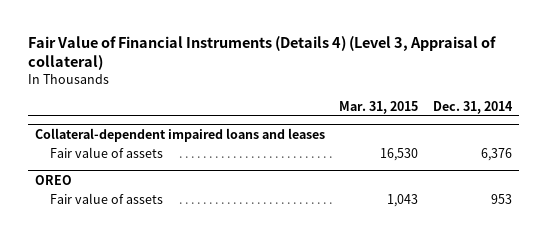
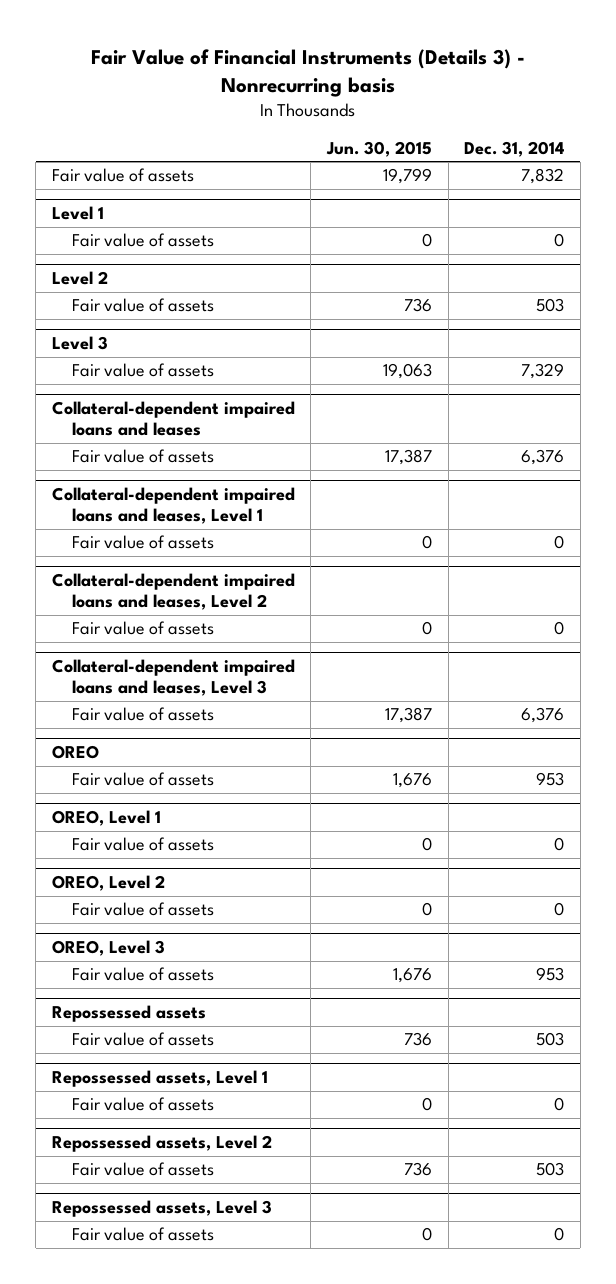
[28,35,497,71] Fair Value of Financial Instruments (Details 4) (Level 3, Appraisal of collateral) -> [90,48,525,97] Fair Value of Financial Instruments (Details 3) - Nonrecurring basis
[339,101,419,115] Mar. 31, 2015 -> none
none -> [325,140,432,157] Jun. 30, 2015
none -> [51,168,194,183] Fair value of assets
none -> [51,206,104,221] Level 1
none -> [72,233,215,248] Fair value of assets
none -> [51,271,108,286] Level 2
none -> [72,298,215,313] Fair value of assets
none -> [51,336,108,351] Level 3
none -> [72,363,215,378] Fair value of assets
none -> [51,487,295,525] Collateral-dependent impaired loans and leases, Level 1
none -> [72,535,215,550] Fair value of assets
none -> [51,573,295,611] Collateral-dependent impaired loans and leases, Level 2
none -> [72,621,215,636] Fair value of assets
none -> [51,659,295,697] Collateral-dependent impaired loans and leases, Level 3
none -> [72,707,215,722] Fair value of assets
none -> [51,810,161,827] OREO, Level 1
none -> [72,837,215,852] Fair value of assets
none -> [51,875,165,892] OREO, Level 2
none -> [72,902,215,917] Fair value of assets
none -> [51,940,165,957] OREO, Level 3
none -> [72,967,215,982] Fair value of assets
none -> [51,1005,206,1023] Repossessed assets
none -> [72,1032,215,1047] Fair value of assets
none -> [51,1070,268,1088] Repossessed assets, Level 1
none -> [72,1097,215,1112] Fair value of assets
none -> [51,1135,272,1153] Repossessed assets, Level 2
none -> [72,1162,215,1177] Fair value of assets
none -> [51,1200,272,1218] Repossessed assets, Level 3
none -> [72,1227,215,1242] Fair value of assets

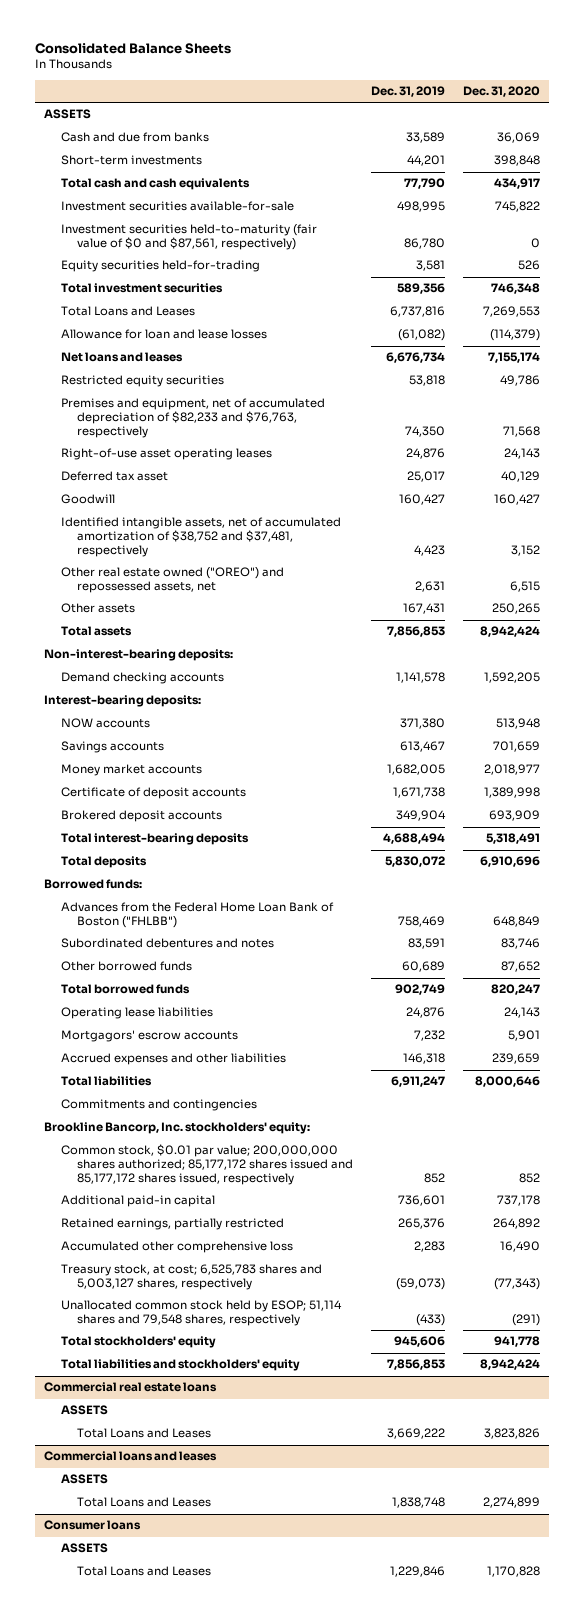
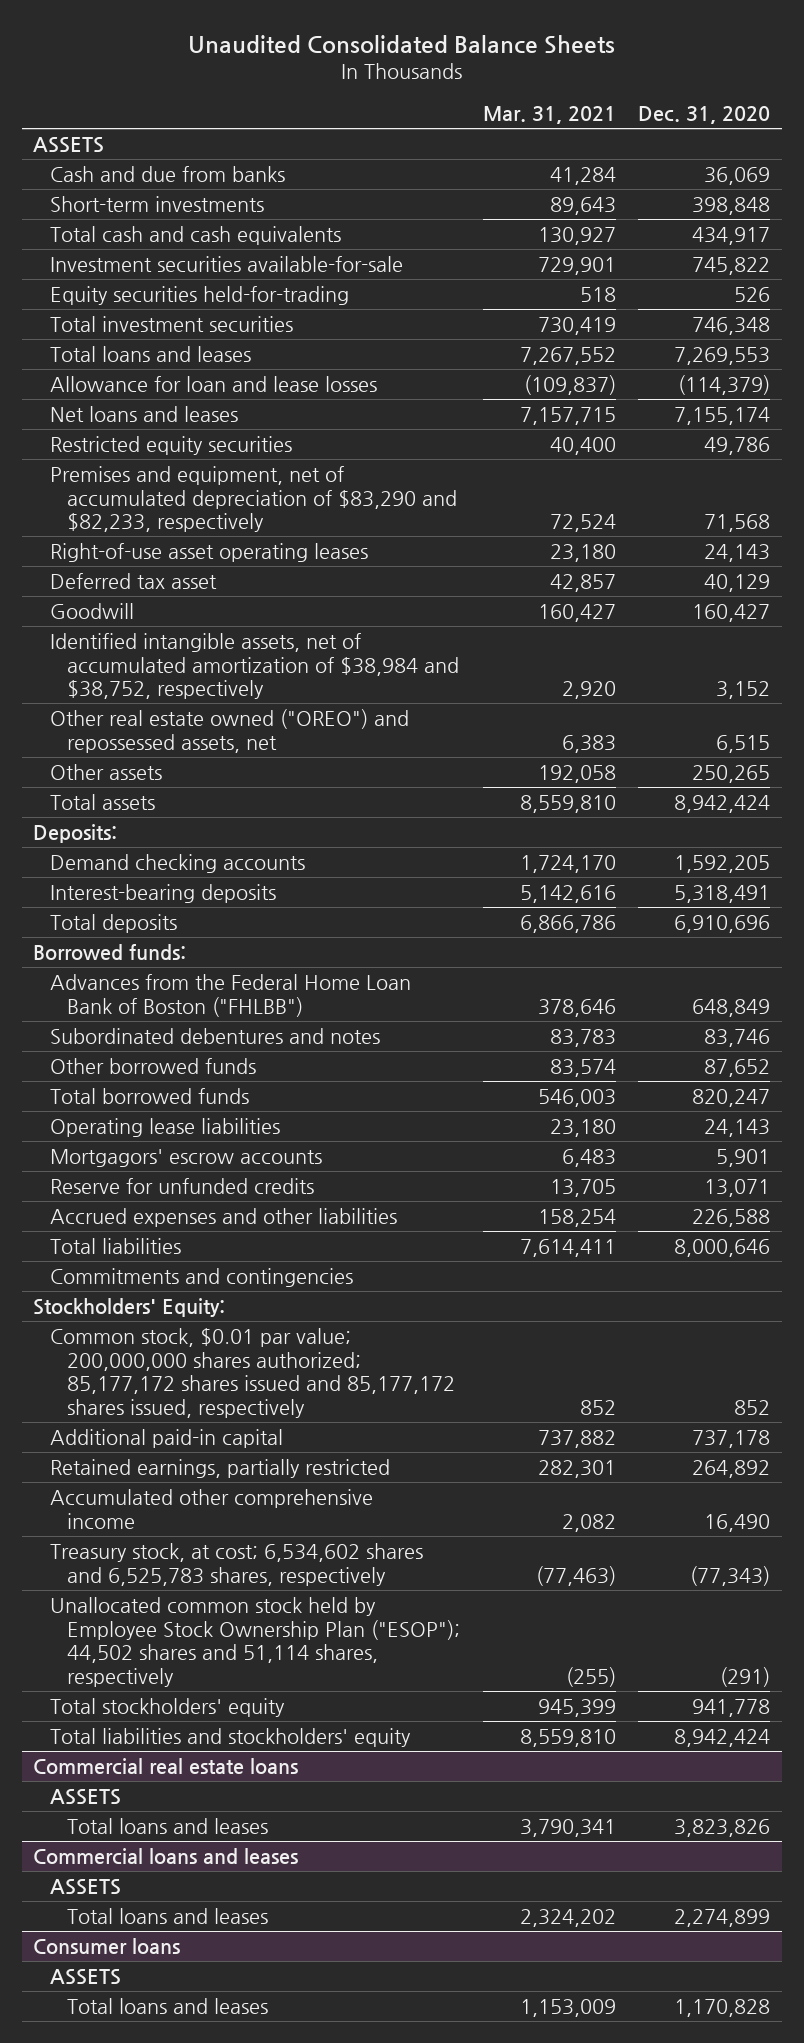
[35,42,232,54] Consolidated Balance Sheets -> [187,35,615,55] Unaudited Consolidated Balance Sheets
[371,85,446,97] Dec. 31, 2019 -> none
none -> [482,105,616,124] Mar. 31, 2021
[60,224,317,251] Investment securities held-to-maturity (fair value of $0 and $87,561, respectively) -> none
[60,306,195,317] Total Loans and Leases -> [50,345,252,362] Total loans and leases
[60,398,325,439] Premises and equipment, net of accumulated depreciation of $82,233 and $76,763, respectively -> [50,465,457,533] Premises and equipment, net of accumulated depreciation of $83,290 and $82,233, respectively
[60,517,341,558] Identified intangible assets, net of accumulated amortization of $38,752 and $37,481, respectively -> [50,632,459,700] Identified intangible assets, net of accumulated amortization of $38,984 and $38,752, respectively
[44,649,234,662] Non-interest-bearing deposits: -> none
none -> [33,823,118,843] Deposits:
[44,695,202,708] Interest-bearing deposits: -> none
[60,718,150,729] NOW accounts -> none
[60,741,164,754] Savings accounts -> none
[60,764,202,777] Money market accounts -> none
[60,787,246,800] Certificate of deposit accounts -> none
[60,810,222,823] Brokered deposit accounts -> none
[60,833,249,846] Total interest-bearing deposits -> [50,883,277,903] Interest-bearing deposits
none -> [50,1177,315,1194] Reserve for unfunded credits
[492,1053,541,1065] 239,659 -> [692,1208,771,1227] 226,588
[44,1122,311,1135] Brookline Bancorp, Inc. stockholders' equity: -> none
none -> [33,1297,226,1317] Stockholders' Equity:
[60,1241,293,1254] Accumulated other comprehensive loss -> [50,1488,374,1529] Accumulated other comprehensive income
[60,1264,322,1291] Treasury stock, at cost; 6,525,783 shares and 5,003,127 shares, respectively -> [50,1542,424,1586] Treasury stock, at cost; 6,534,602 shares and 6,525,783 shares, respectively
[60,1300,342,1327] Unallocated common stock held by ESOP; 51,114 shares and 79,548 shares, respectively -> [50,1596,460,1687] Unallocated common stock held by Employee Stock Ownership Plan ("ESOP"); 44,502 shares and 51,114 shares, respectively
[77,1428,212,1439] Total Loans and Leases -> [66,1817,268,1834] Total loans and leases
[77,1497,212,1508] Total Loans and Leases -> [66,1907,268,1924] Total loans and leases
[77,1566,212,1577] Total Loans and Leases -> [66,1997,268,2014] Total loans and leases

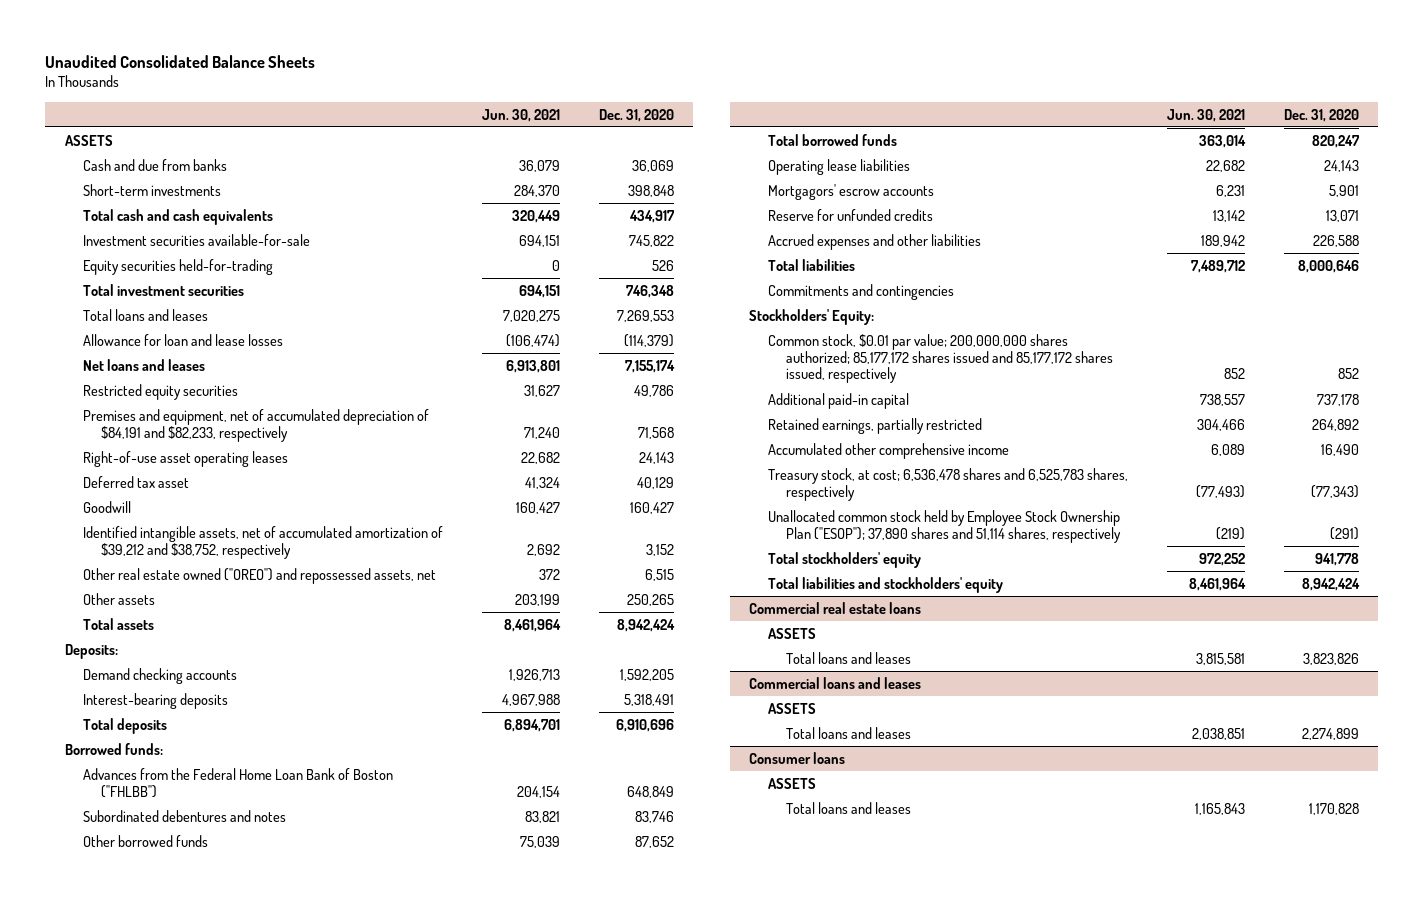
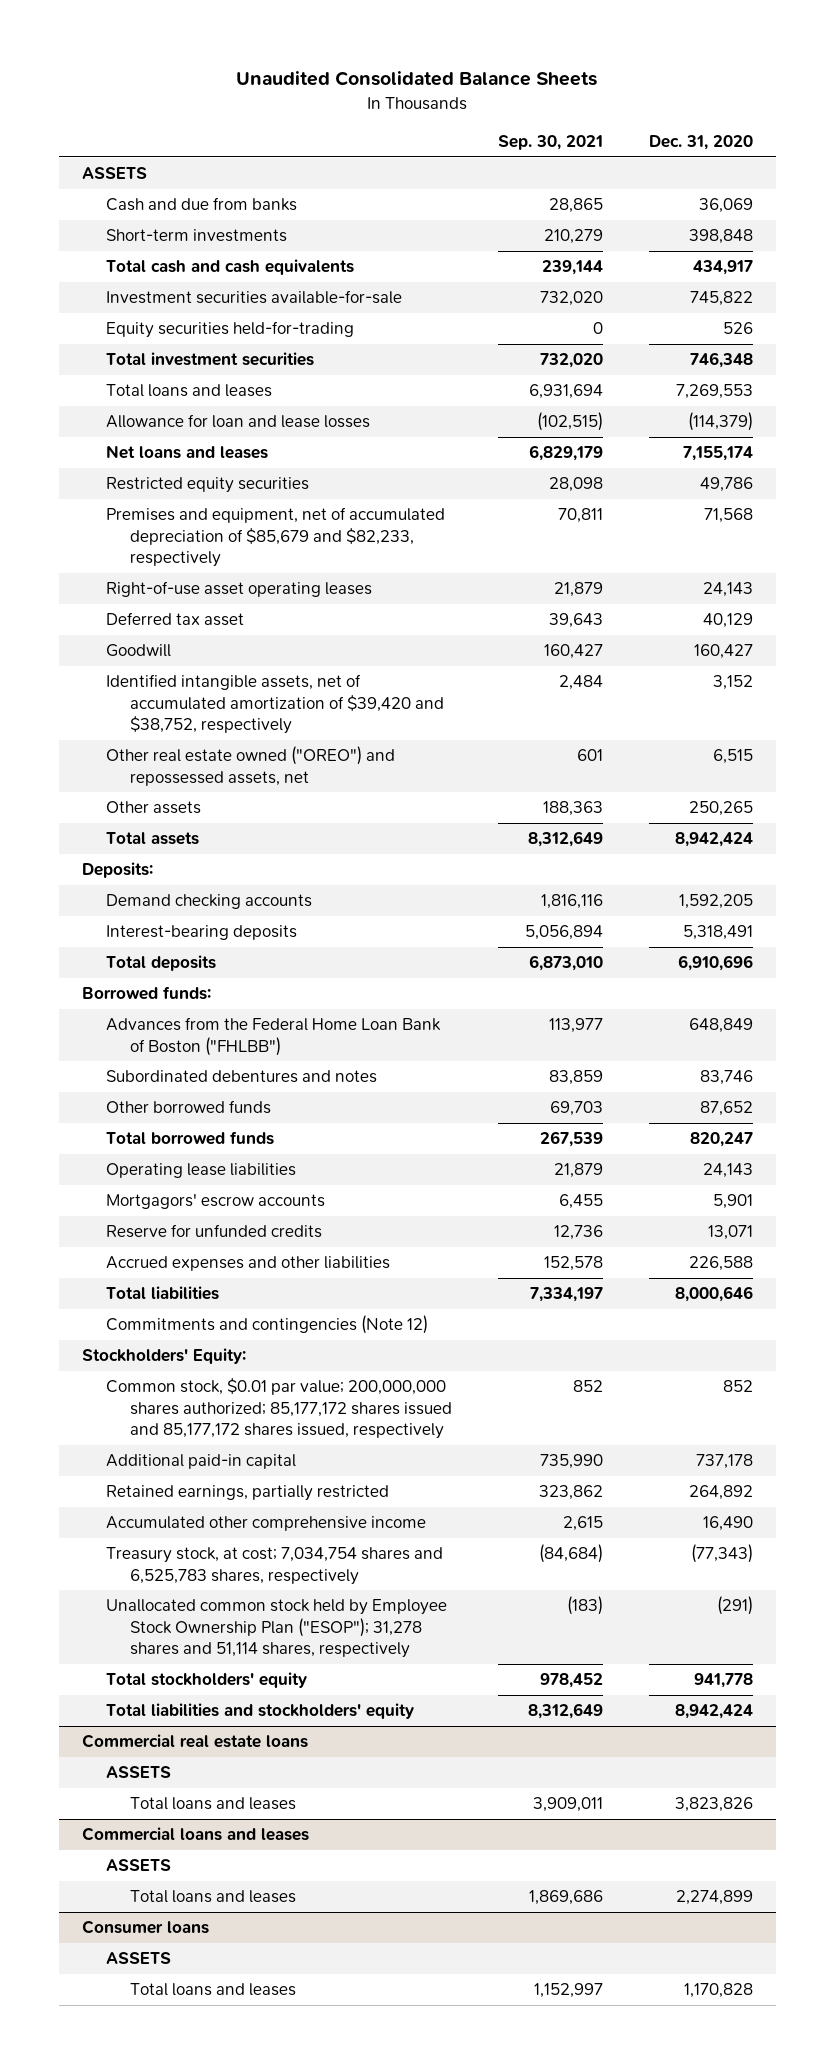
[481,108,560,122] Jun. 30, 2021 -> none
none -> [497,135,603,151] Sep. 30, 2021
[82,408,429,442] Premises and equipment, net of accumulated depreciation of $84,191 and $82,233, respectively -> [105,507,445,568] Premises and equipment, net of accumulated depreciation of $85,679 and $82,233, respectively
[82,525,443,559] Identified intangible assets, net of accumulated amortization of $39,212 and $38,752, respectively -> [105,674,444,735] Identified intangible assets, net of accumulated amortization of $39,420 and $38,752, respectively
[767,283,954,300] Commitments and contingencies -> [105,1315,428,1335] Commitments and contingencies (Note 12)
[767,467,1128,501] Treasury stock, at cost; 6,536,478 shares and 6,525,783 shares, respectively -> [105,1547,443,1585] Treasury stock, at cost; 7,034,754 shares and 6,525,783 shares, respectively
[767,509,1121,543] Unallocated common stock held by Employee Stock Ownership Plan ("ESOP"); 37,890 shares and 51,114 shares, respectively -> [105,1599,447,1659] Unallocated common stock held by Employee Stock Ownership Plan ("ESOP"); 31,278 shares and 51,114 shares, respectively

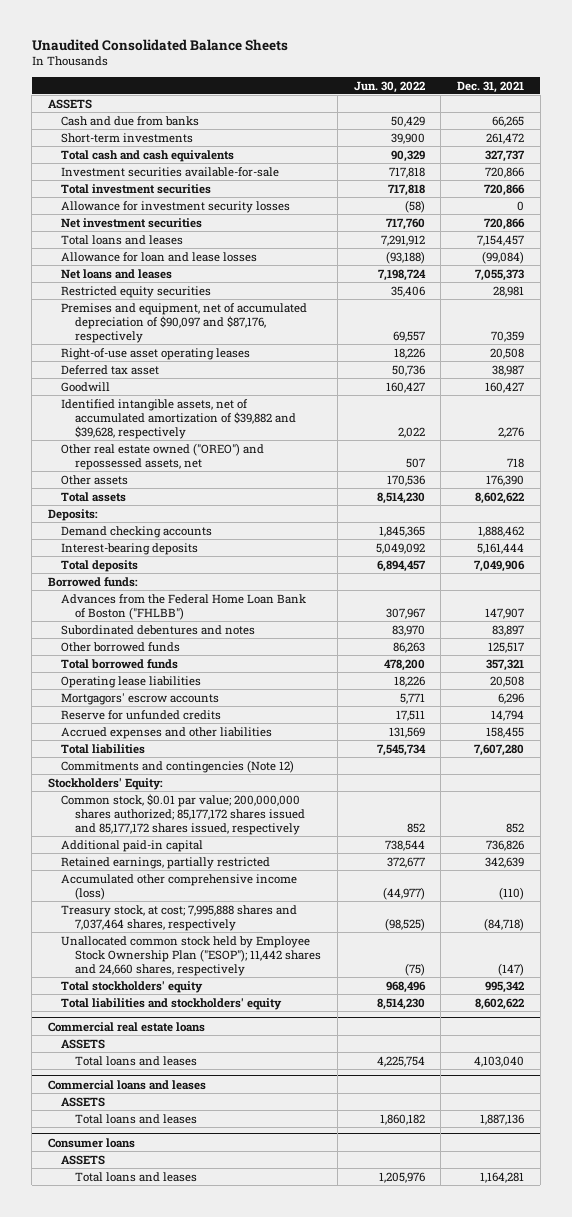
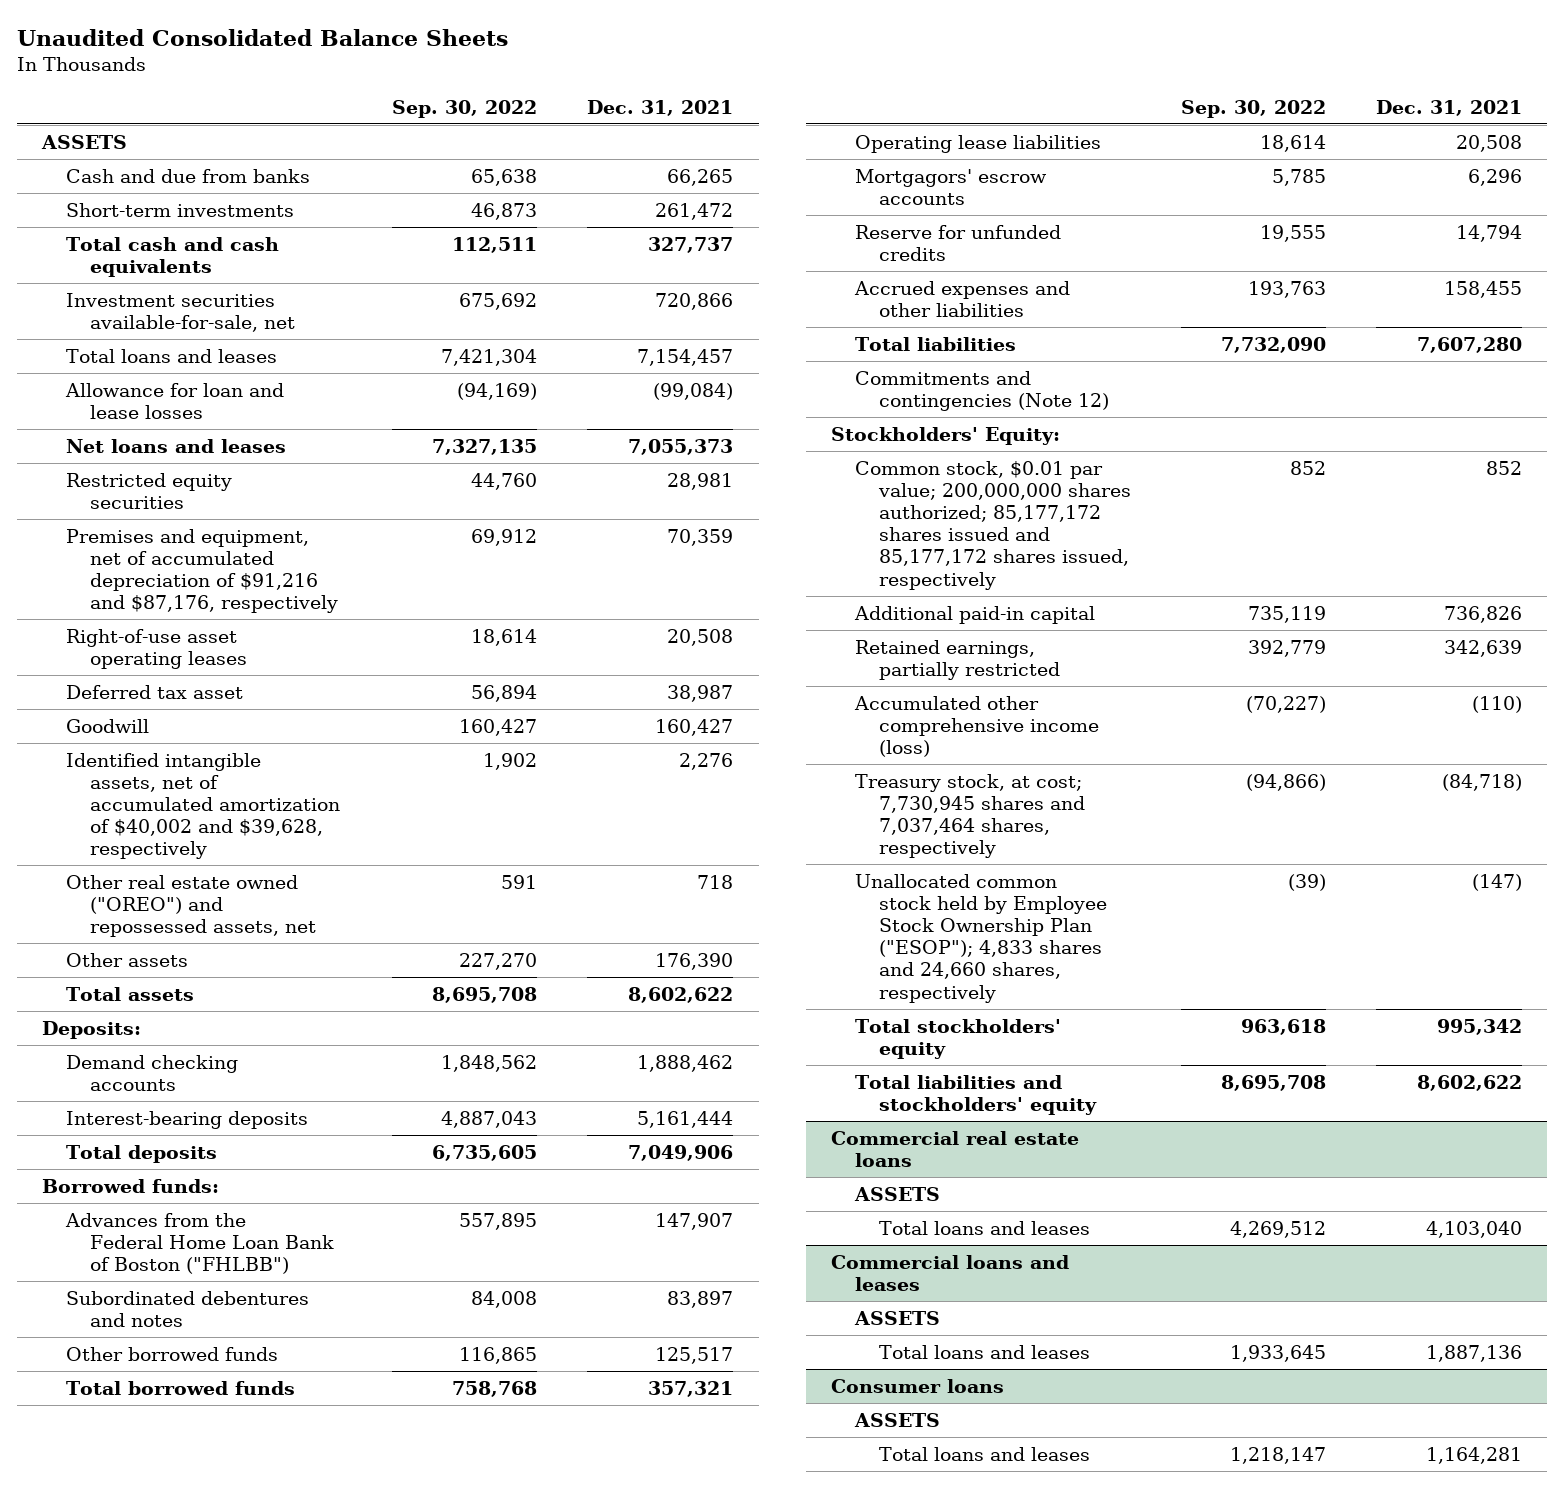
[353,80,425,93] Jun. 30, 2022 -> none
none -> [392,99,538,118] Sep. 30, 2022
[61,183,212,194] Total investment securities -> none
[61,200,291,213] Allowance for investment security losses -> none
[61,217,203,228] Net investment securities -> none
[61,166,280,177] Investment securities available-for-sale -> [65,292,295,332] Investment securities available-for-sale, net
[61,302,308,343] Premises and equipment, net of accumulated depreciation of $90,097 and $87,176, respectively -> [65,528,338,614] Premises and equipment, net of accumulated depreciation of $91,216 and $87,176, respectively
[61,398,297,439] Identified intangible assets, net of accumulated amortization of $39,882 and $39,628, respectively -> [65,752,340,860] Identified intangible assets, net of accumulated amortization of $40,002 and $39,628, respectively
[61,904,298,931] Treasury stock, at cost; 7,995,888 shares and 7,037,464 shares, respectively -> [854,773,1085,859] Treasury stock, at cost; 7,730,945 shares and 7,037,464 shares, respectively
[61,935,322,976] Unallocated common stock held by Employee Stock Ownership Plan ("ESOP"); 11,442 shares and 24,660 shares, respectively -> [854,873,1107,1003] Unallocated common stock held by Employee Stock Ownership Plan ("ESOP"); 4,833 shares and 24,660 shares, respectively

